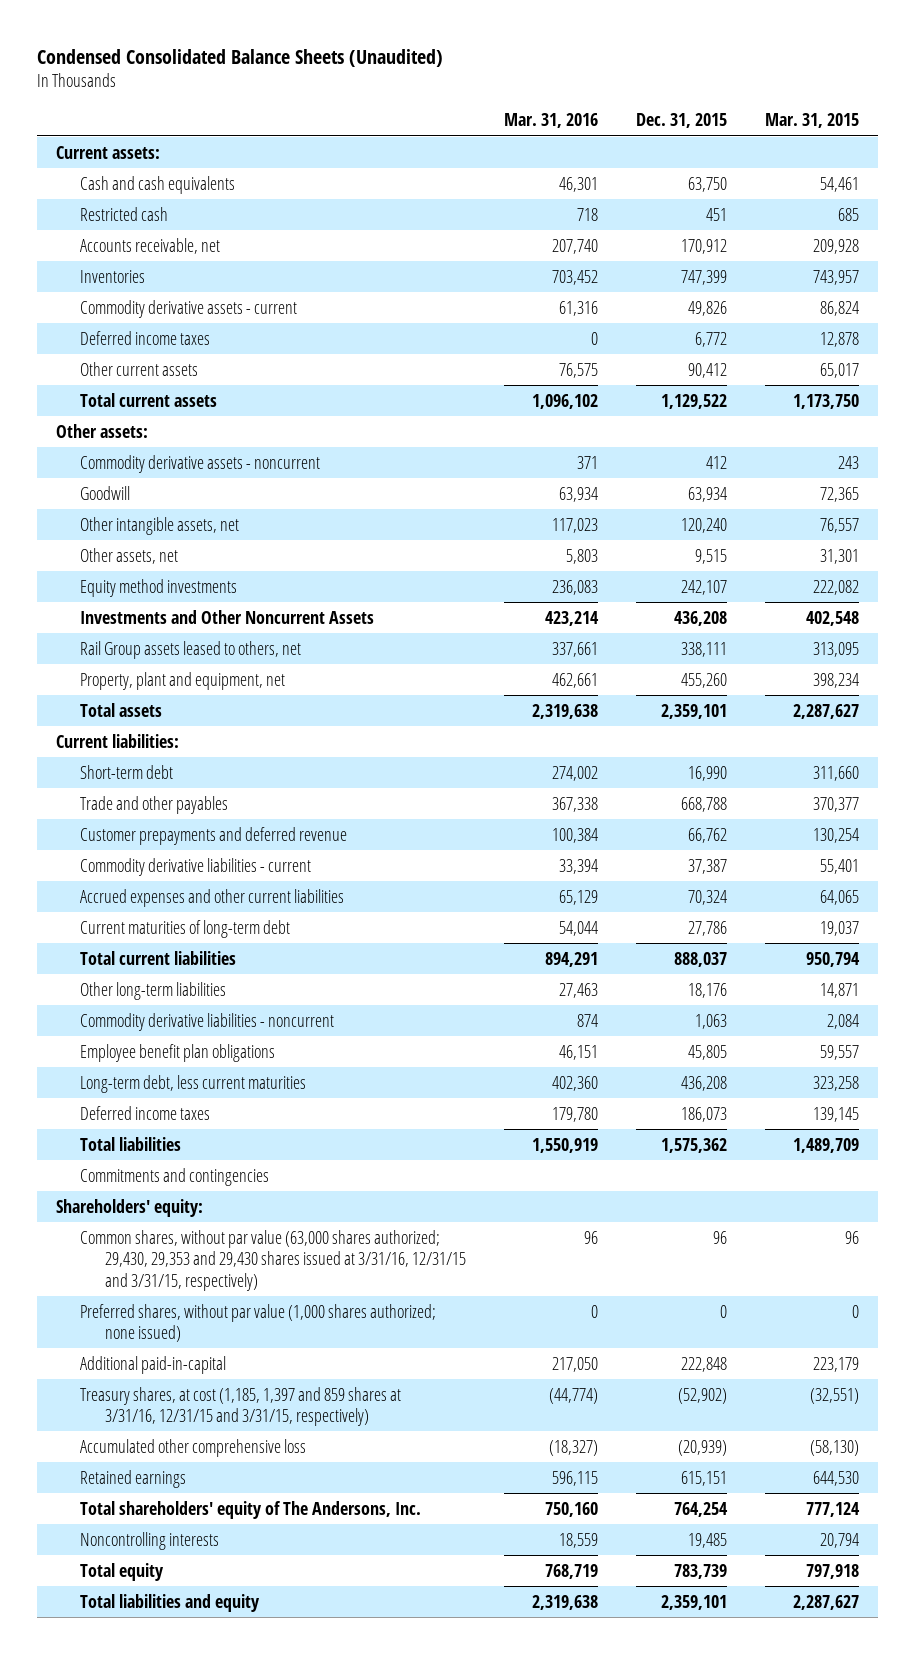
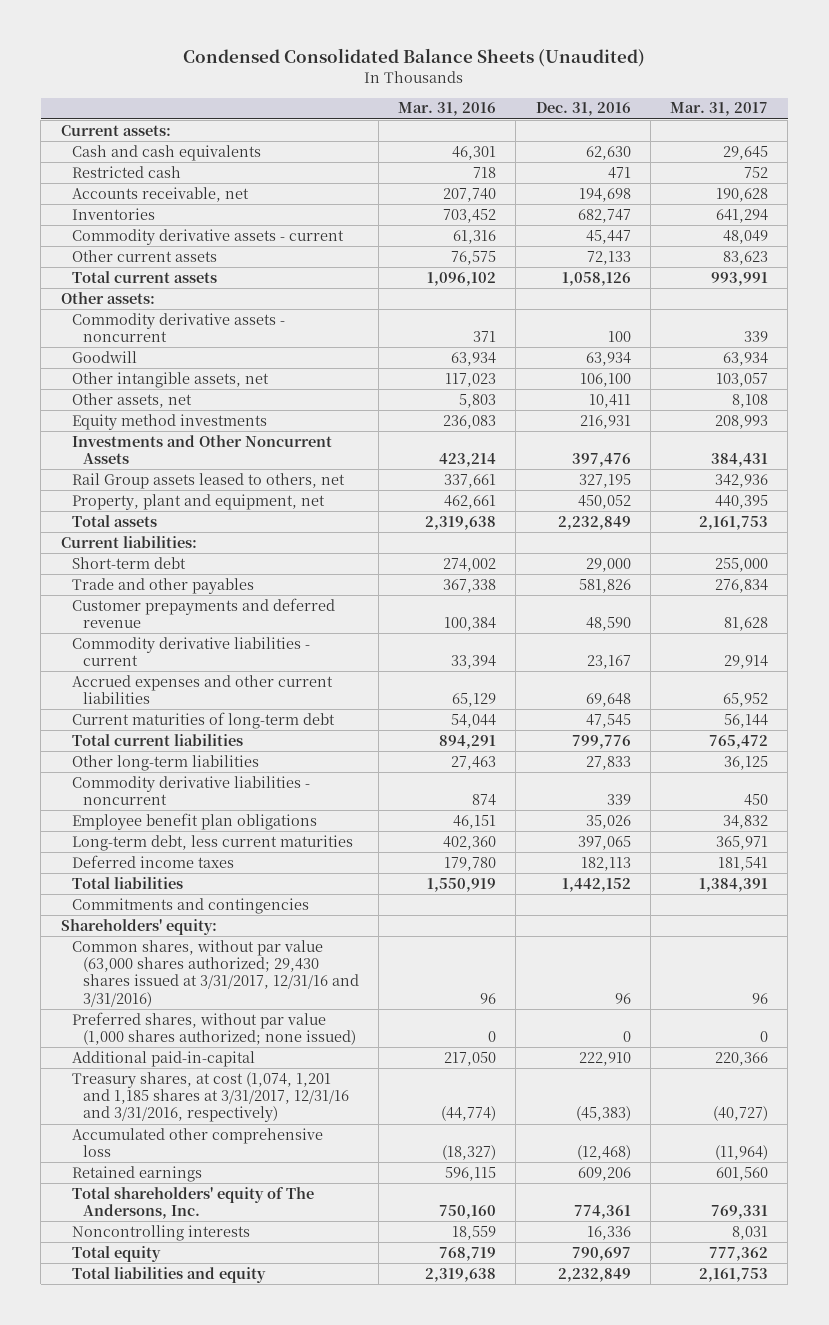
[636,113,728,129] Dec. 31, 2015 -> none
[765,113,860,129] Mar. 31, 2015 -> none
none -> [535,102,631,117] Dec. 31, 2016
none -> [670,102,769,117] Mar. 31, 2017
[80,330,211,345] Deferred income taxes -> none
[80,1229,467,1291] Common shares, without par value (63,000 shares authorized; 29,430, 29,353 and 29,430 shares issued at 3/31/16, 12/31/15 and 3/31/15, respectively) -> [71,939,359,1007] Common shares, without par value (63,000 shares authorized; 29,430 shares issued at 3/31/2017, 12/31/16 and 3/31/2016)
[80,1386,402,1427] Treasury shares, at cost (1,185, 1,397 and 859 shares at 3/31/16, 12/31/15 and 3/31/15, respectively) -> [71,1071,349,1123] Treasury shares, at cost (1,074, 1,201 and 1,185 shares at 3/31/2017, 12/31/16 and 3/31/2016, respectively)

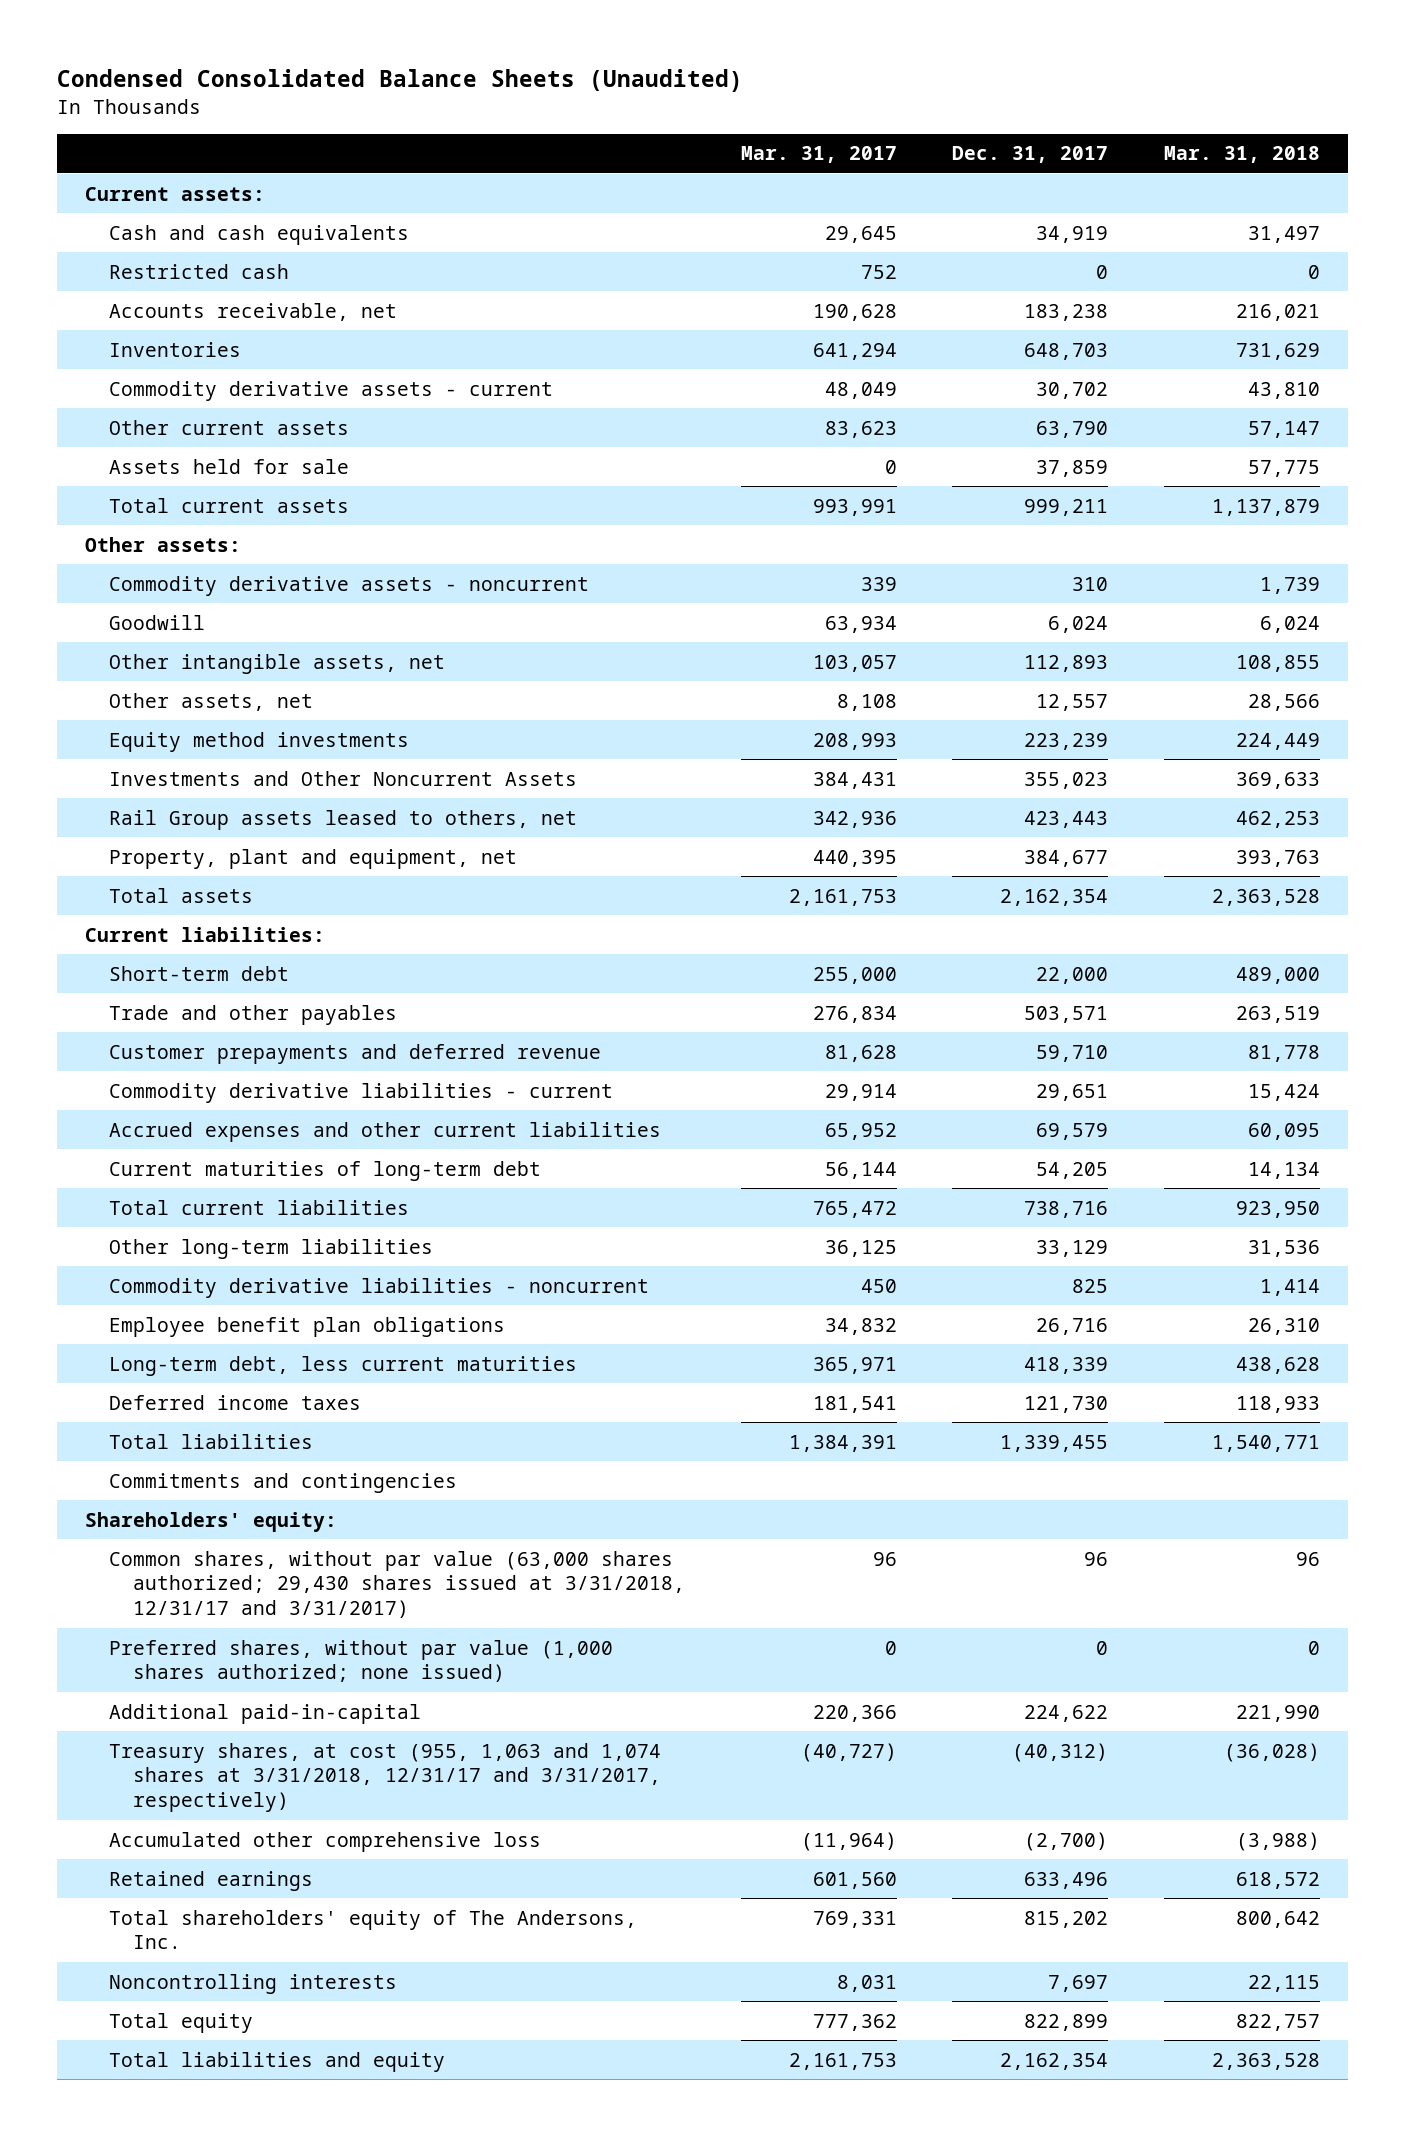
[398,102,497,117] Mar. 31, 2016 -> none
[535,102,631,117] Dec. 31, 2016 -> none
none -> [952,146,1109,164] Dec. 31, 2017
none -> [1164,146,1321,164] Mar. 31, 2018
none -> [108,458,349,474] Assets held for sale
[71,939,359,1007] Common shares, without par value (63,000 shares authorized; 29,430 shares issued at 3/31/2017, 12/31/16 and 3/31/2016) -> [108,1550,685,1619] Common shares, without par value (63,000 shares authorized; 29,430 shares issued at 3/31/2018, 12/31/17 and 3/31/2017)
[71,1071,349,1123] Treasury shares, at cost (1,074, 1,201 and 1,185 shares at 3/31/2017, 12/31/16 and 3/31/2016, respectively) -> [108,1742,661,1813] Treasury shares, at cost (955, 1,063 and 1,074 shares at 3/31/2018, 12/31/17 and 3/31/2017, respectively)

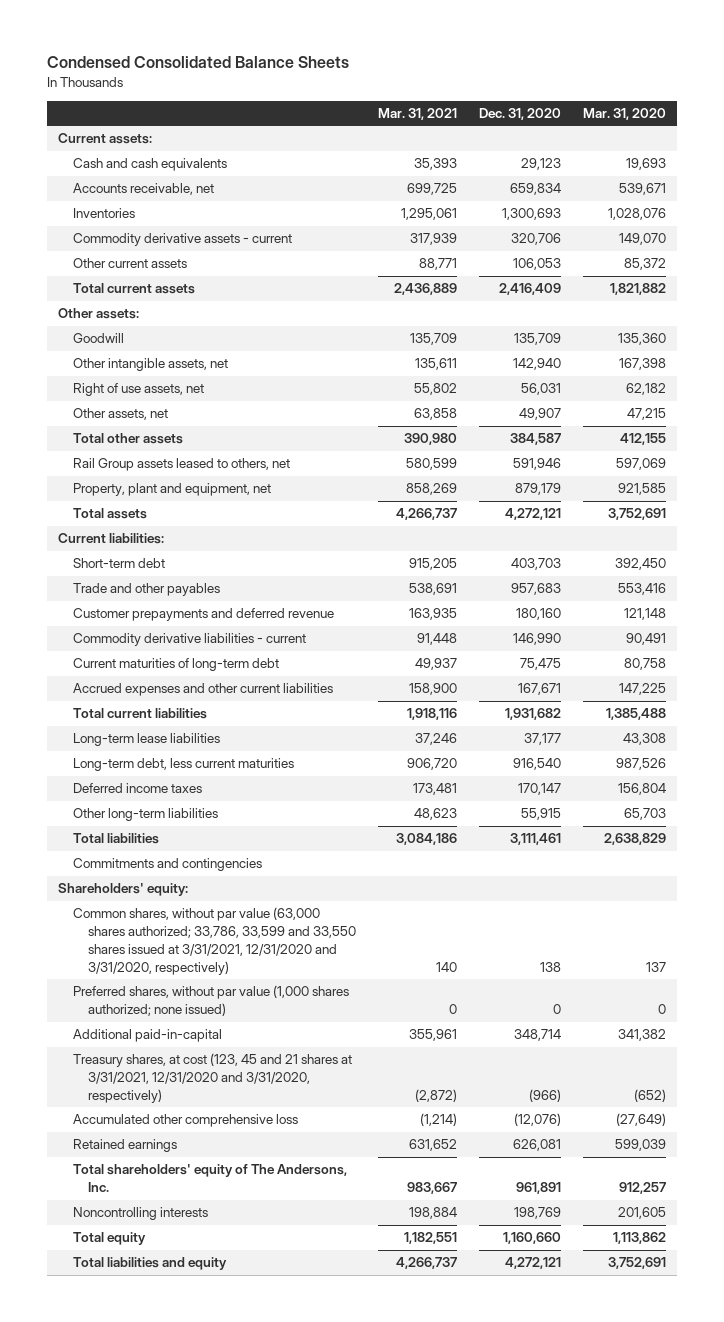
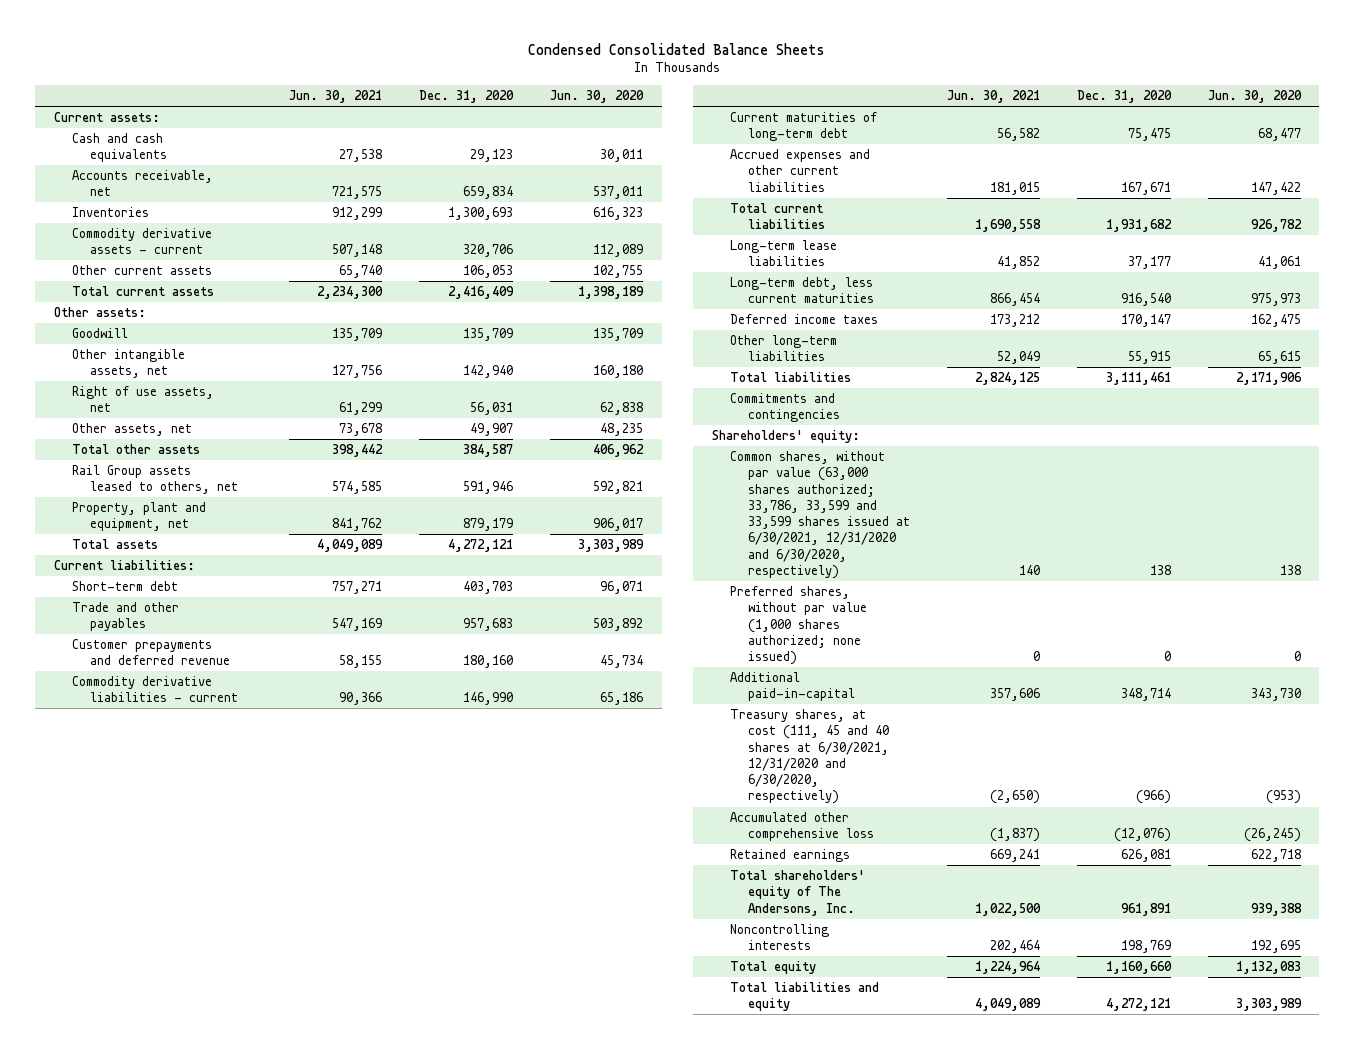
[378,108,458,121] Mar. 31, 2021 -> none
[583,108,667,121] Mar. 31, 2020 -> none
none -> [289,90,383,104] Jun. 30, 2021
none -> [550,90,645,104] Jun. 30, 2020
[73,907,357,975] Common shares, without par value (63,000 shares authorized; 33,786, 33,599 and 33,550 shares issued at 3/31/2021, 12/31/2020 and 3/31/2020, respectively) -> [730,450,911,579] Common shares, without par value (63,000 shares authorized; 33,786, 33,599 and 33,599 shares issued at 6/30/2021, 12/31/2020 and 6/30/2020, respectively)
[73,1053,353,1103] Treasury shares, at cost (123, 45 and 21 shares at 3/31/2021, 12/31/2020 and 3/31/2020, respectively) -> [730,708,890,805] Treasury shares, at cost (111, 45 and 40 shares at 6/30/2021, 12/31/2020 and 6/30/2020, respectively)

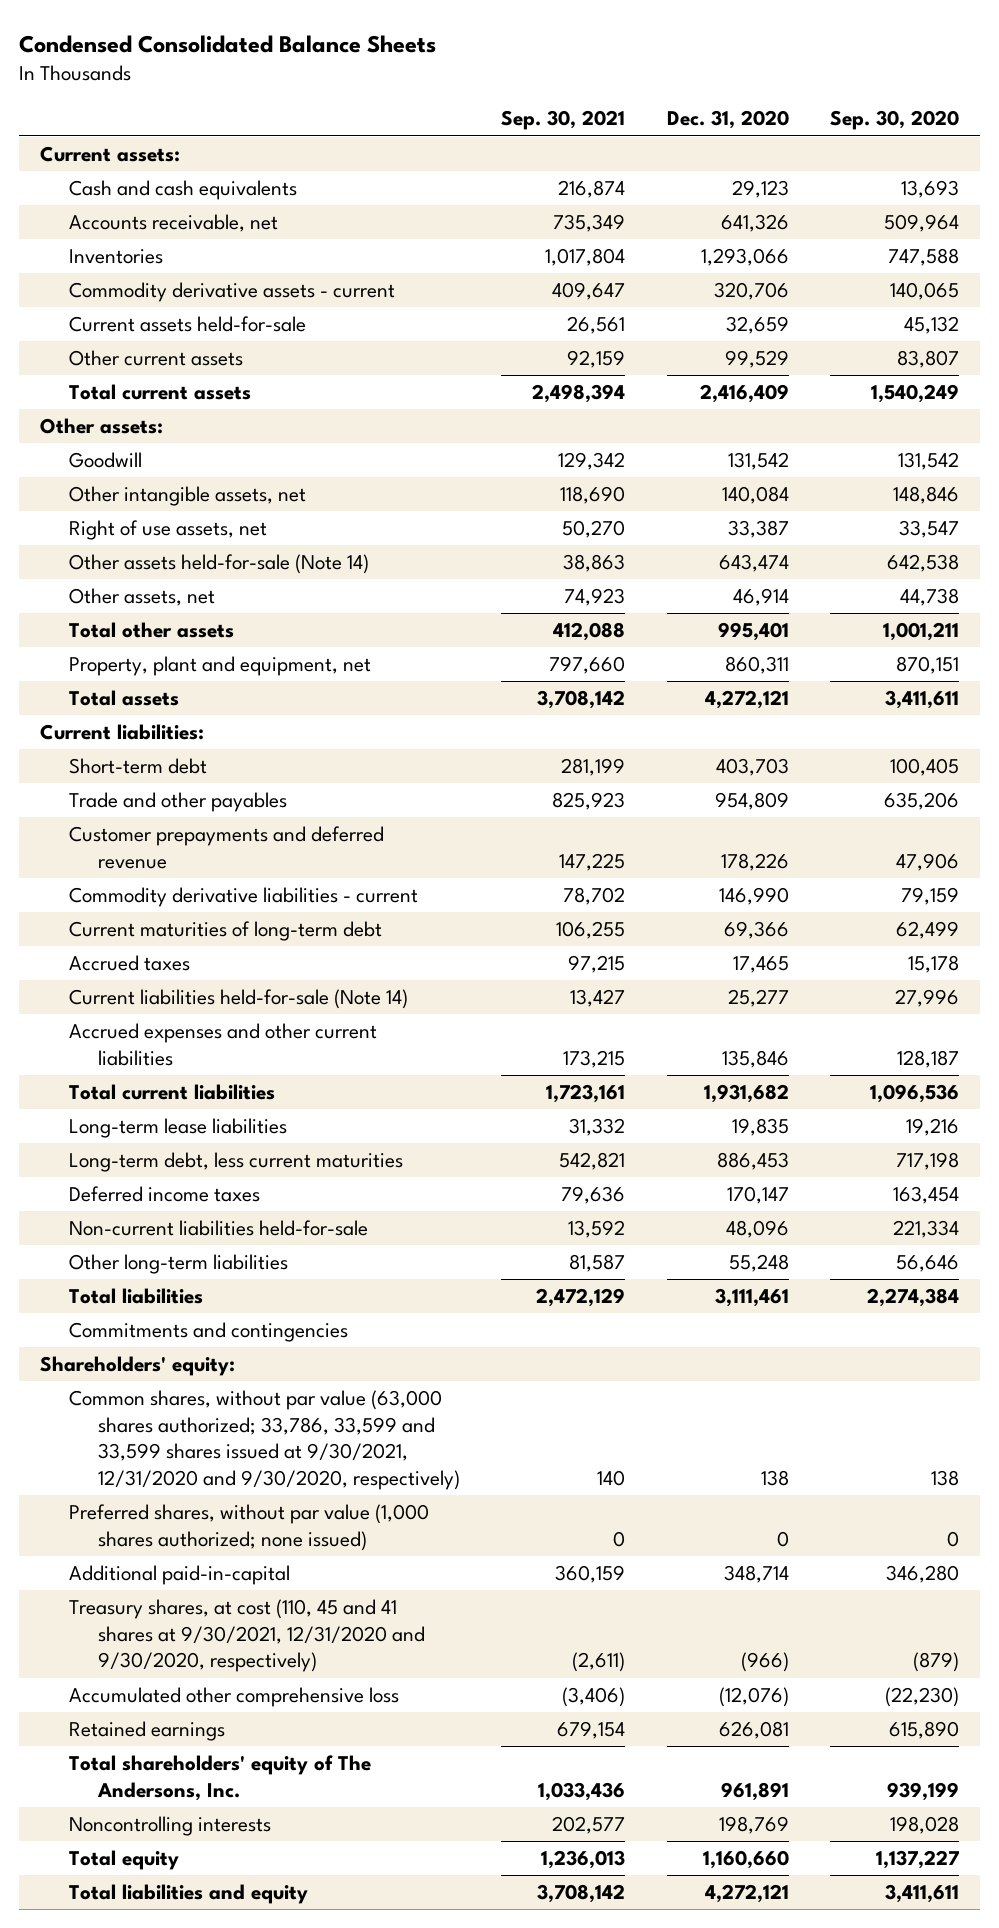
[289,90,383,104] Jun. 30, 2021 -> none
[550,90,645,104] Jun. 30, 2020 -> none
none -> [501,110,626,131] Sep. 30, 2021
none -> [830,110,960,131] Sep. 30, 2020
[463,186,514,200] 659,834 -> [720,214,789,233] 641,326
[448,206,514,220] 1,300,693 -> [700,248,789,267] 1,293,066
none -> [68,316,306,333] Current assets held-for-sale
[463,264,514,278] 106,053 -> [724,350,789,369] 99,529
[72,464,239,495] Rail Group assets leased to others, net -> none
[463,327,514,341] 135,709 -> [727,452,789,471] 131,542
[463,365,514,379] 142,940 -> [721,486,789,505] 140,084
[470,402,514,416] 56,031 -> [727,520,789,539] 33,387
none -> [68,554,369,575] Other assets held-for-sale (Note 14)
[470,422,514,436] 49,907 -> [732,588,789,607] 46,914
[463,443,514,457] 384,587 -> [717,622,789,642] 995,401
[463,518,514,532] 879,179 -> [724,656,789,675] 860,311
[463,618,514,632] 957,683 -> [714,792,789,811] 954,809
[463,655,514,669] 180,160 -> [720,852,789,871] 178,226
[1128,128,1172,142] 75,475 -> [723,921,789,940] 69,366
none -> [68,955,190,972] Accrued taxes
none -> [68,989,408,1010] Current liabilities held-for-sale (Note 14)
[1121,181,1172,195] 167,671 -> [721,1049,789,1068] 135,846
[1128,256,1172,270] 37,177 -> [731,1118,789,1137] 19,835
[1121,293,1172,307] 916,540 -> [716,1152,789,1171] 886,453
none -> [68,1220,368,1237] Non-current liabilities held-for-sale
[1128,351,1172,365] 55,915 -> [728,1254,789,1273] 55,248
[730,450,911,579] Common shares, without par value (63,000 shares authorized; 33,786, 33,599 and 33,599 shares issued at 6/30/2021, 12/31/2020 and 6/30/2020, respectively) -> [68,1390,460,1490] Common shares, without par value (63,000 shares authorized; 33,786, 33,599 and 33,599 shares issued at 9/30/2021, 12/31/2020 and 9/30/2020, respectively)
[730,708,890,805] Treasury shares, at cost (111, 45 and 40 shares at 6/30/2021, 12/31/2020 and 6/30/2020, respectively) -> [68,1599,425,1673] Treasury shares, at cost (110, 45 and 41 shares at 9/30/2021, 12/31/2020 and 9/30/2020, respectively)

